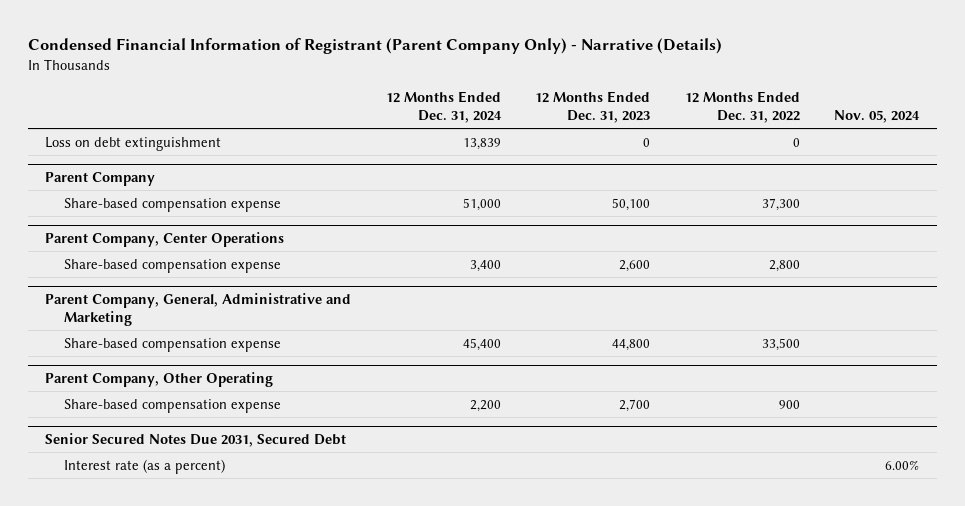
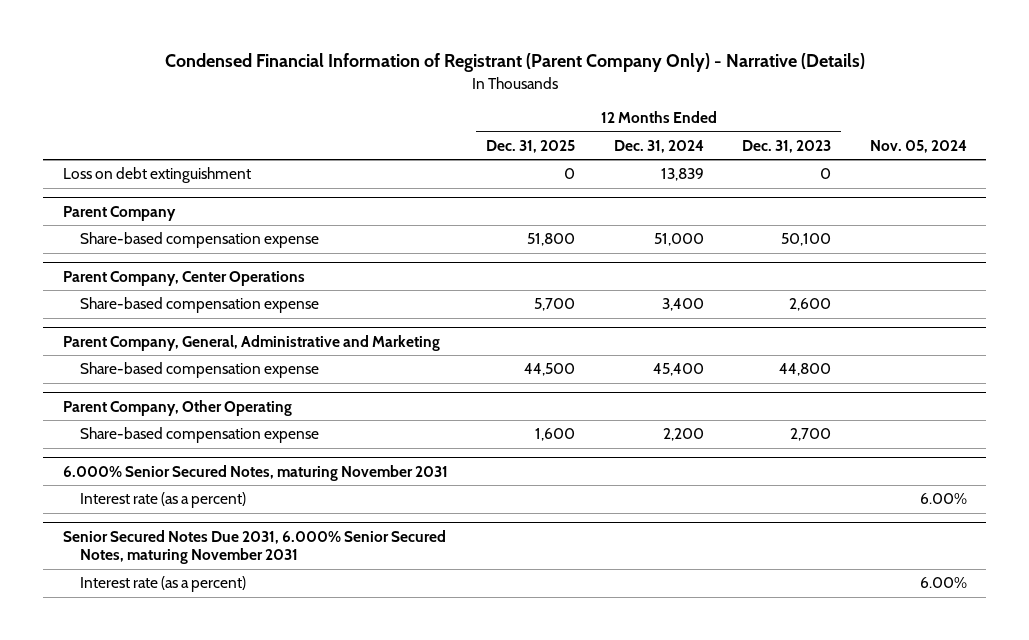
[684,91,800,124] 12 Months Ended Dec. 31, 2022 -> none
none -> [486,139,576,153] Dec. 31, 2025
[45,432,347,447] Senior Secured Notes Due 2031, Secured Debt -> none
none -> [62,464,448,481] 6.000% Senior Secured Notes, maturing November 2031
none -> [62,529,446,565] Senior Secured Notes Due 2031, 6.000% Senior Secured Notes, maturing November 2031
none -> [79,576,246,593] Interest rate (as a percent)

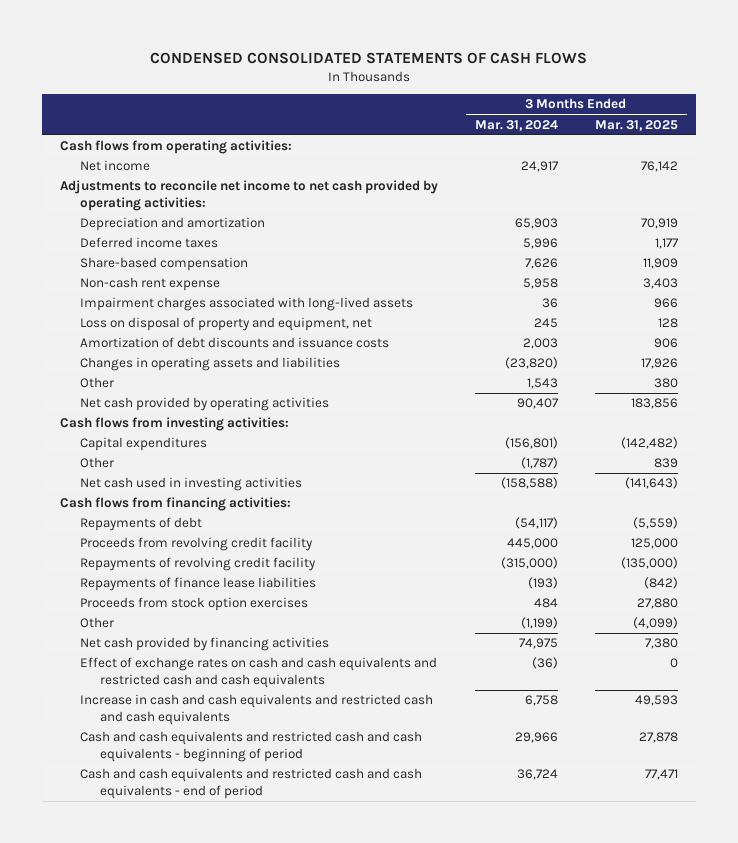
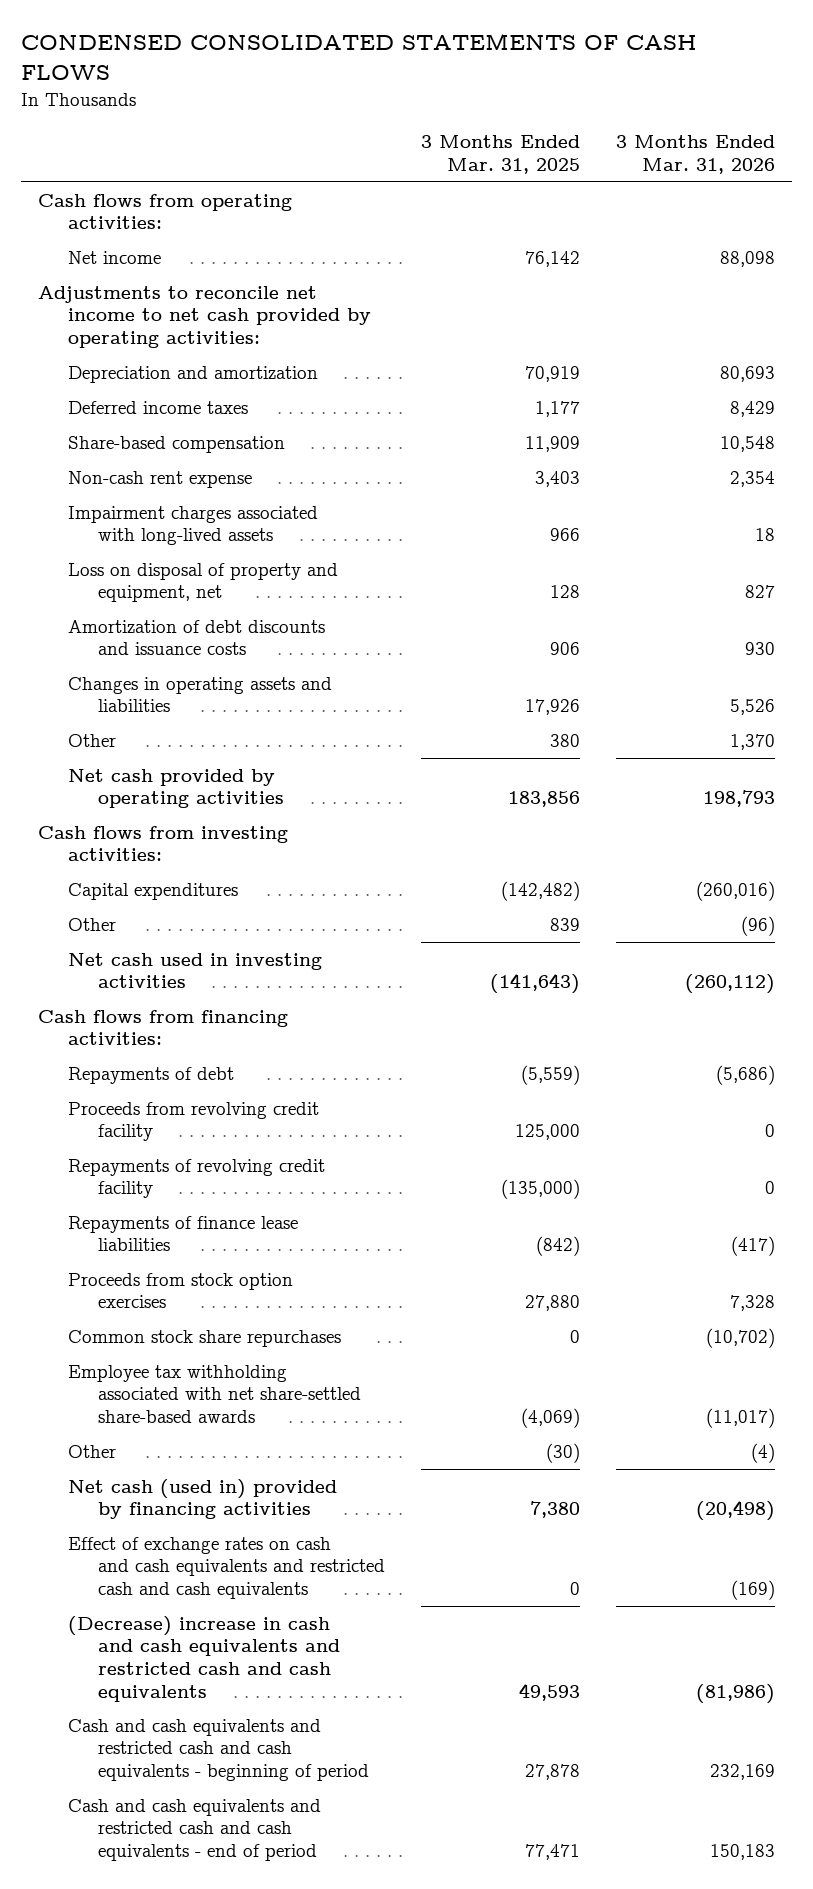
[475,119,559,131] Mar. 31, 2024 -> none
none -> [615,135,775,175] 3 Months Ended Mar. 31, 2026
none -> [68,1329,342,1347] Common stock share repurchases
none -> [68,1364,361,1424] Employee tax withholding associated with net share-settled share-based awards
[632,617,678,630] (4,099) -> [545,1442,580,1463] (30)
[80,637,330,652] Net cash provided by financing activities -> [68,1478,338,1520] Net cash (used in) provided by financing activities
[80,694,434,726] Increase in cash and cash equivalents and restricted cash and cash equivalents -> [68,1615,340,1702] (Decrease) increase in cash and cash equivalents and restricted cash and cash equivalents

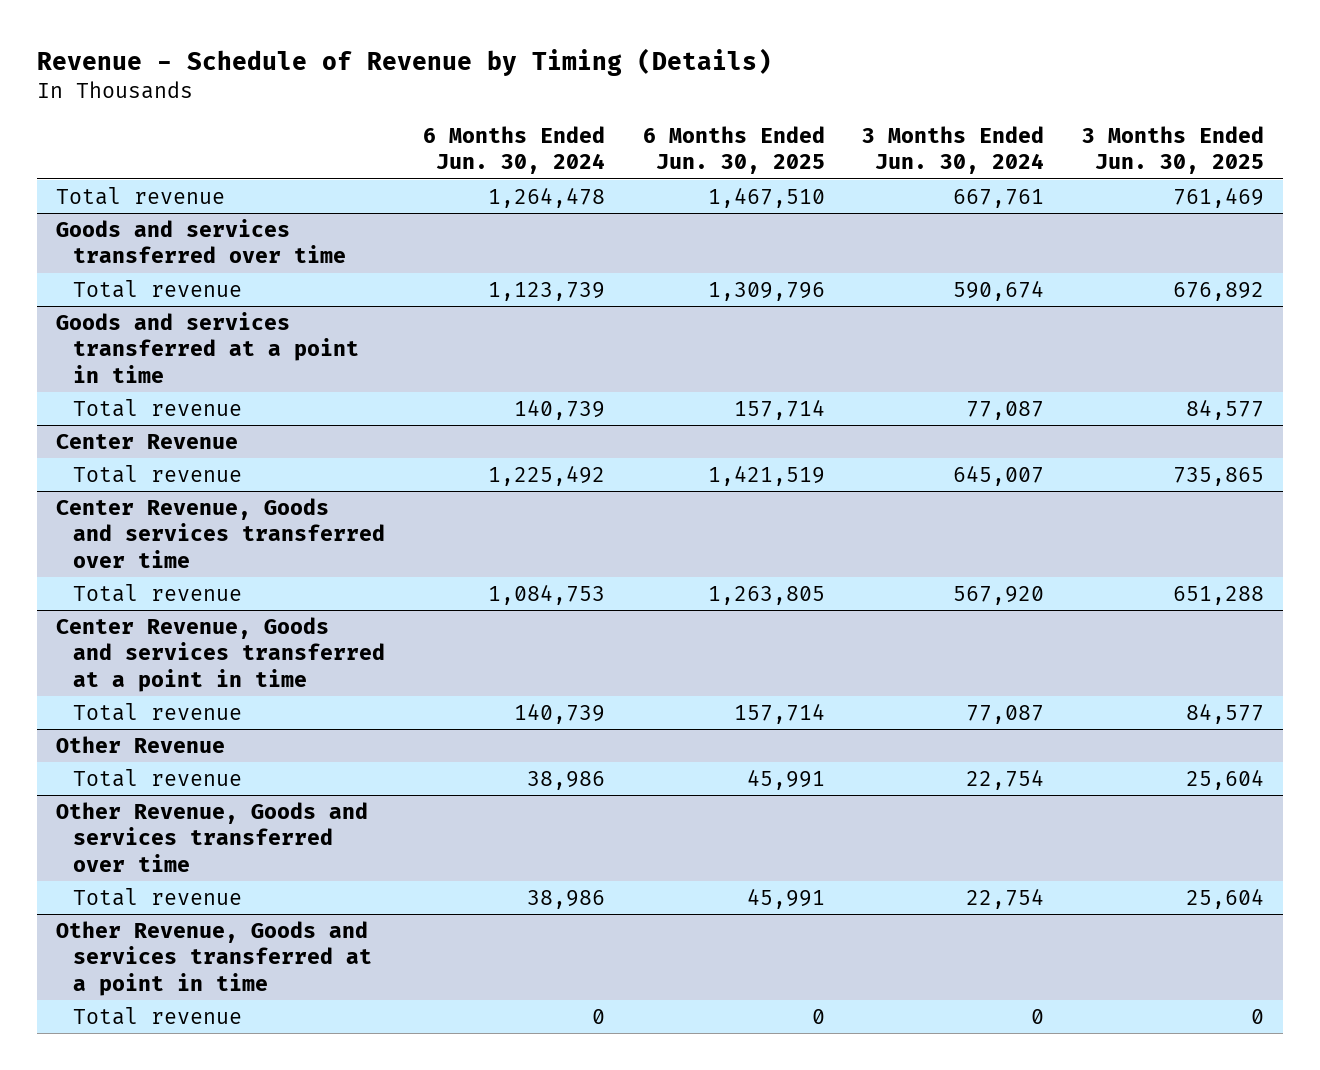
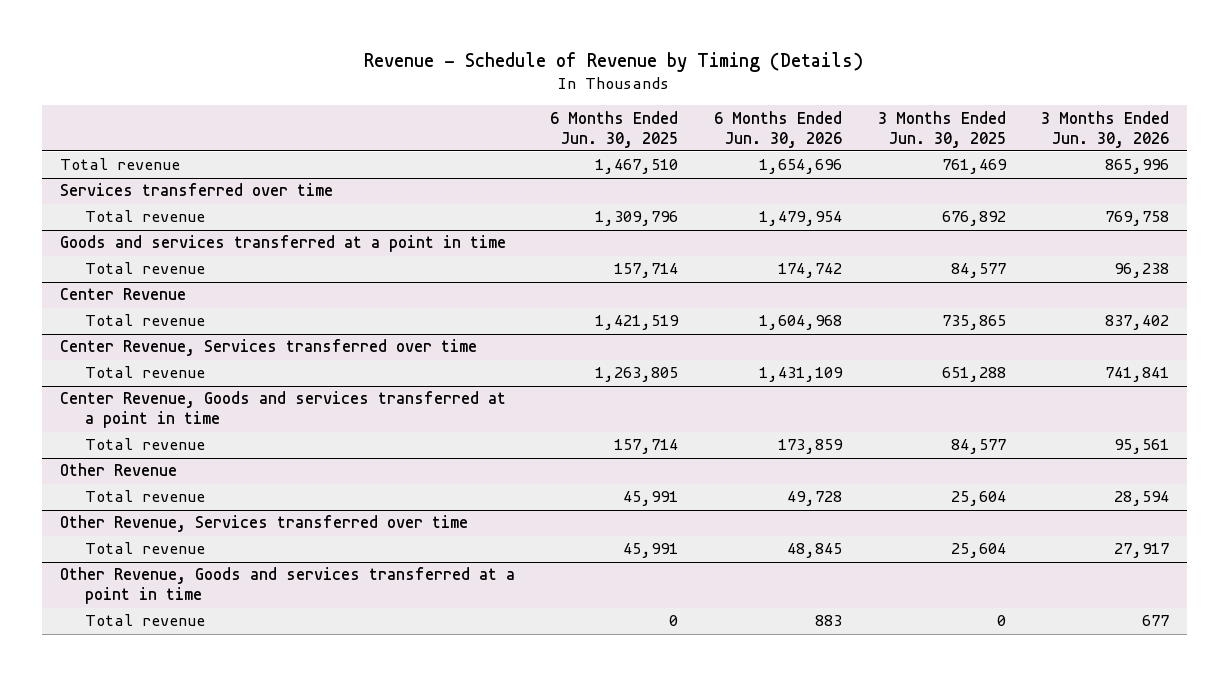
[422,125,605,175] 6 Months Ended Jun. 30, 2024 -> none
[862,125,1045,175] 3 Months Ended Jun. 30, 2024 -> none
none -> [713,110,842,148] 6 Months Ended Jun. 30, 2026
none -> [1041,110,1170,148] 3 Months Ended Jun. 30, 2026
[56,218,346,264] Goods and services transferred over time -> [59,183,333,197] Services transferred over time
[56,497,385,568] Center Revenue, Goods and services transferred over time -> [59,339,477,357] Center Revenue, Services transferred over time
[56,801,369,872] Other Revenue, Goods and services transferred over time -> [59,515,468,533] Other Revenue, Services transferred over time

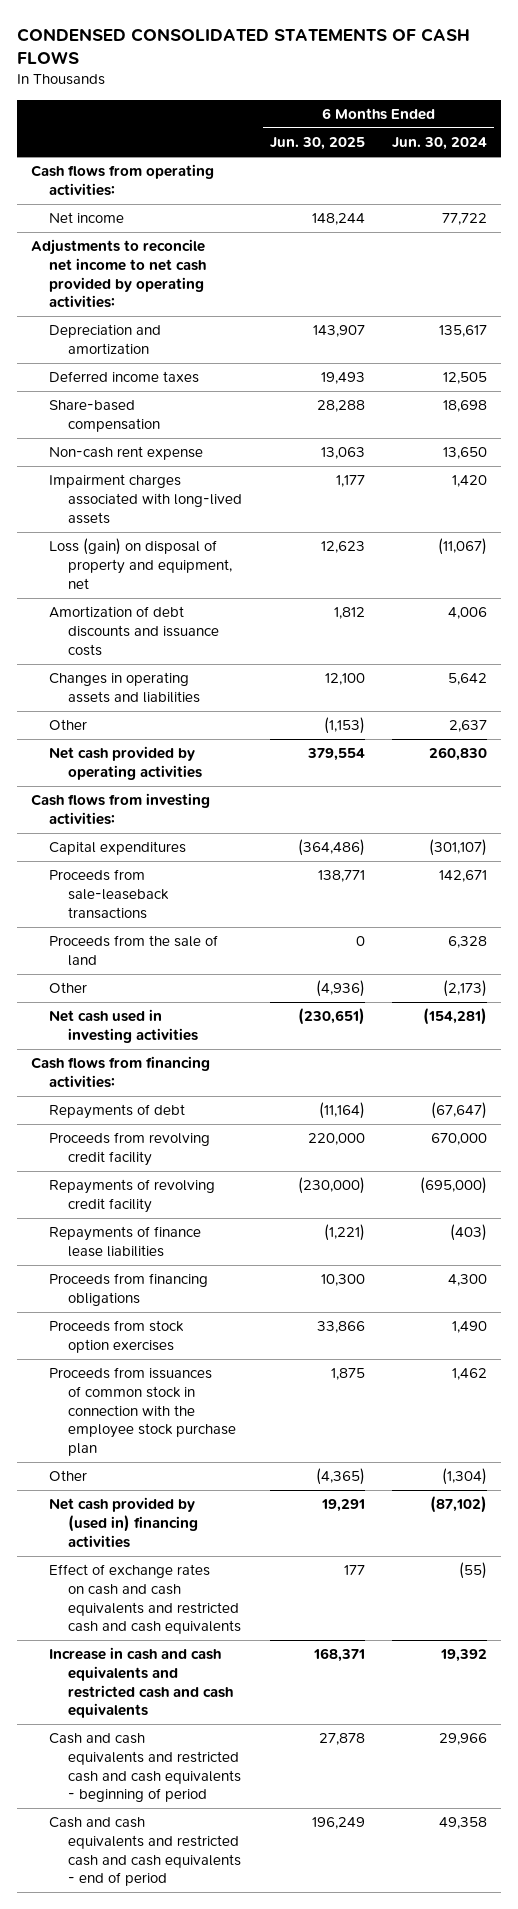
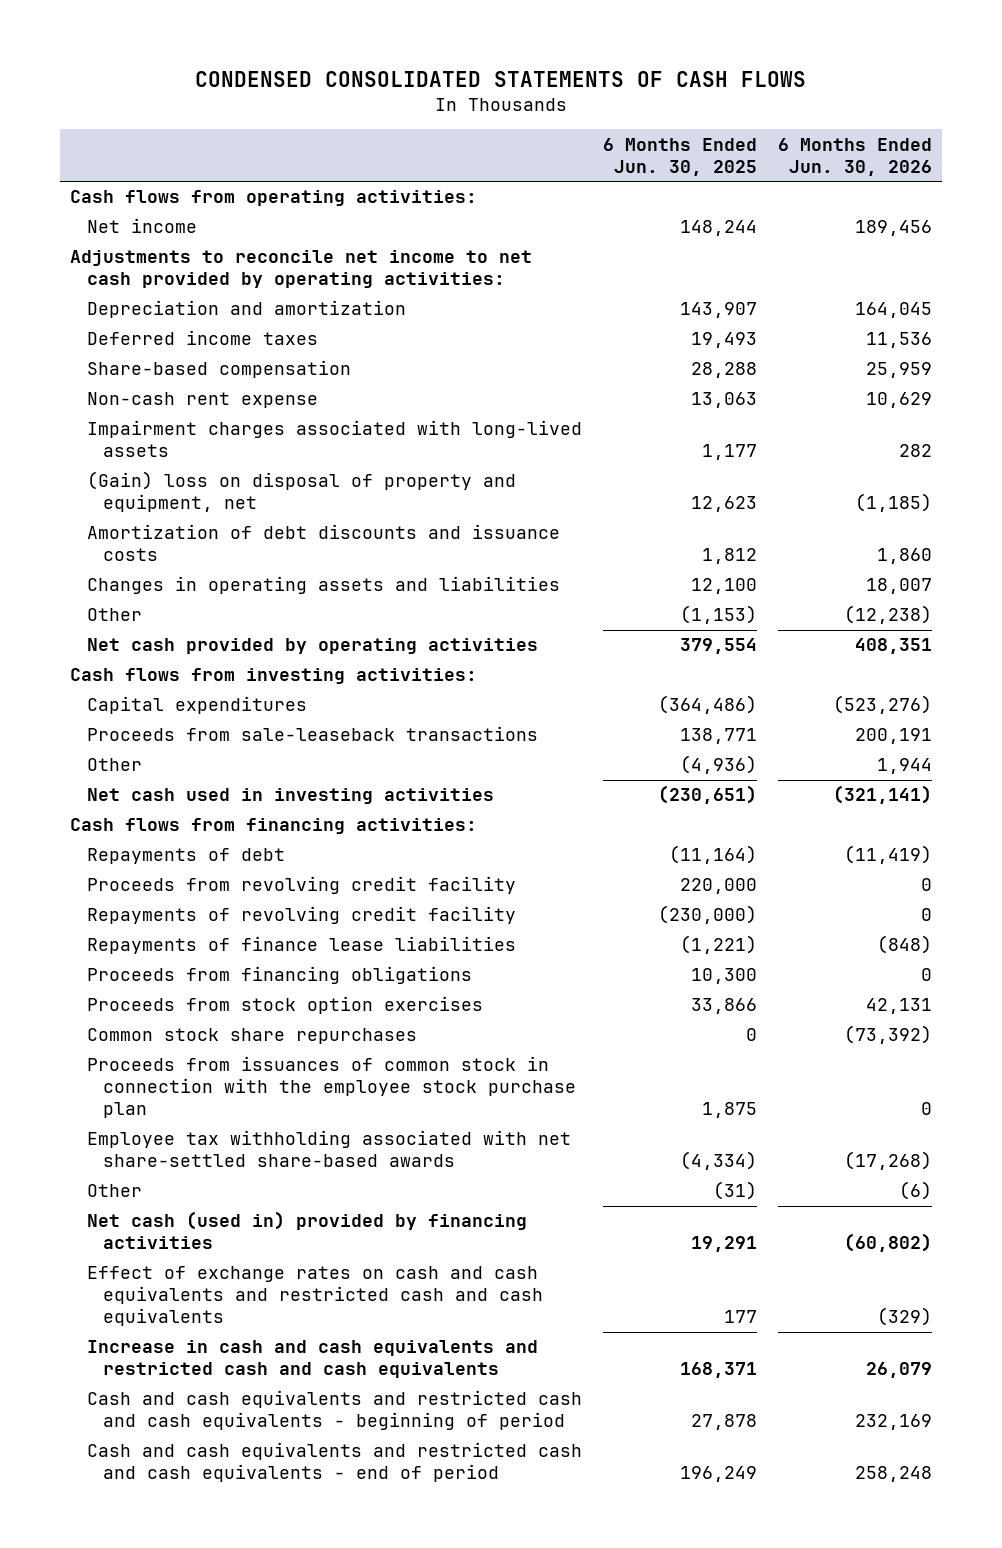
[392,137,488,151] Jun. 30, 2024 -> none
none -> [777,137,932,176] 6 Months Ended Jun. 30, 2026
[49,538,232,589] Loss (gain) on disposal of property and equipment, net -> [86,471,516,513] (Gain) loss on disposal of property and equipment, net
[49,935,219,966] Proceeds from the sale of land -> none
none -> [86,1028,417,1045] Common stock share repurchases
none -> [86,1130,571,1168] Employee tax withholding associated with net share-settled share-based awards
[315,1468,365,1486] (4,365) -> [712,1181,757,1201] (31)
[49,1497,198,1548] Net cash provided by (used in) financing activities -> [86,1211,527,1250] Net cash (used in) provided by financing activities

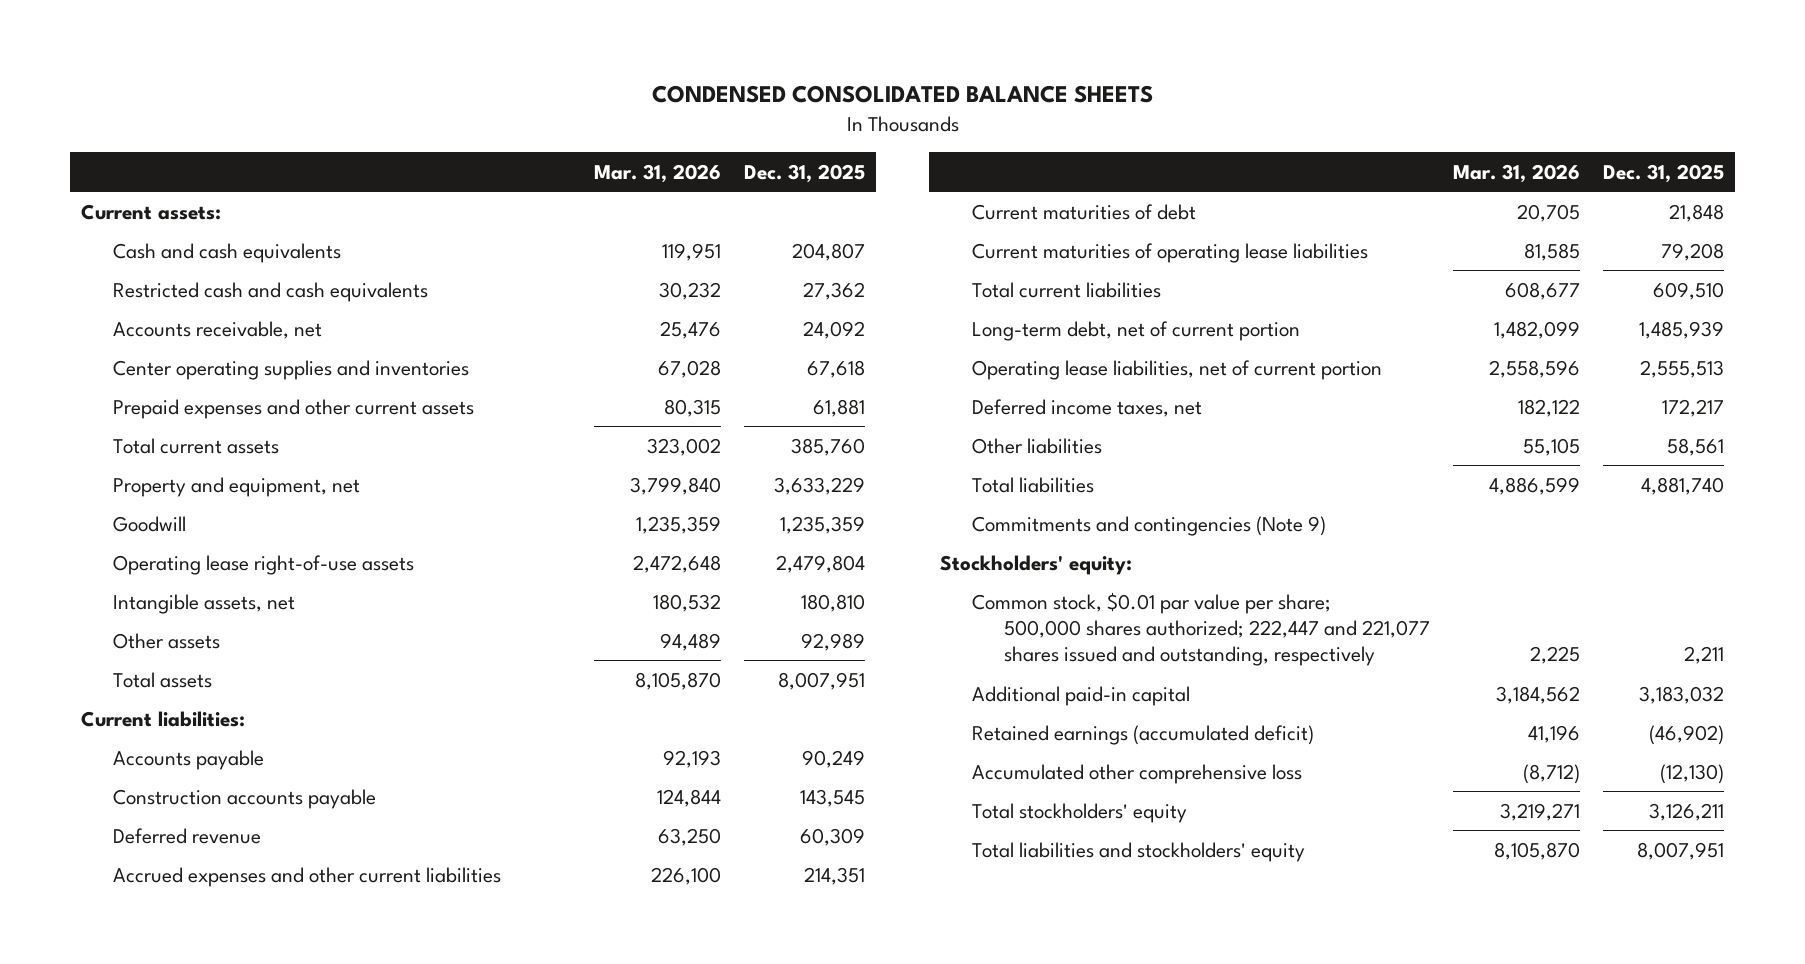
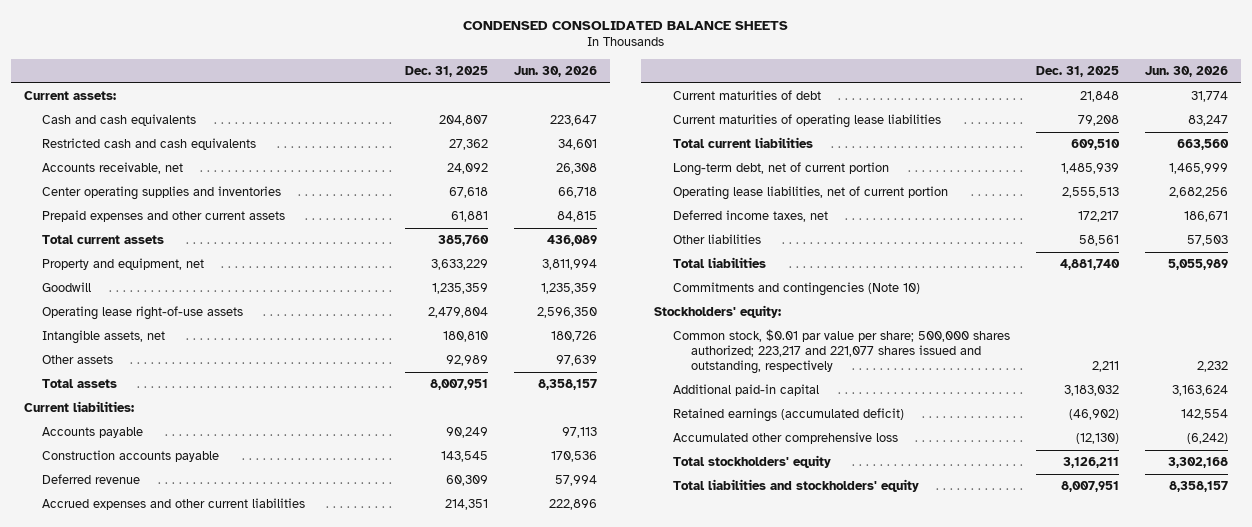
[593,163,721,183] Mar. 31, 2026 -> none
none -> [514,65,598,77] Jun. 30, 2026
[972,515,1327,536] Commitments and contingencies (Note 9) -> [672,282,920,297] Commitments and contingencies (Note 10)
[972,591,1431,667] Common stock, $0.01 par value per share; 500,000 shares authorized; 222,447 and 221,077 shares issued and outstanding, respectively -> [672,329,1010,375] Common stock, $0.01 par value per share; 500,000 shares authorized; 223,217 and 221,077 shares issued and outstanding, respectively

